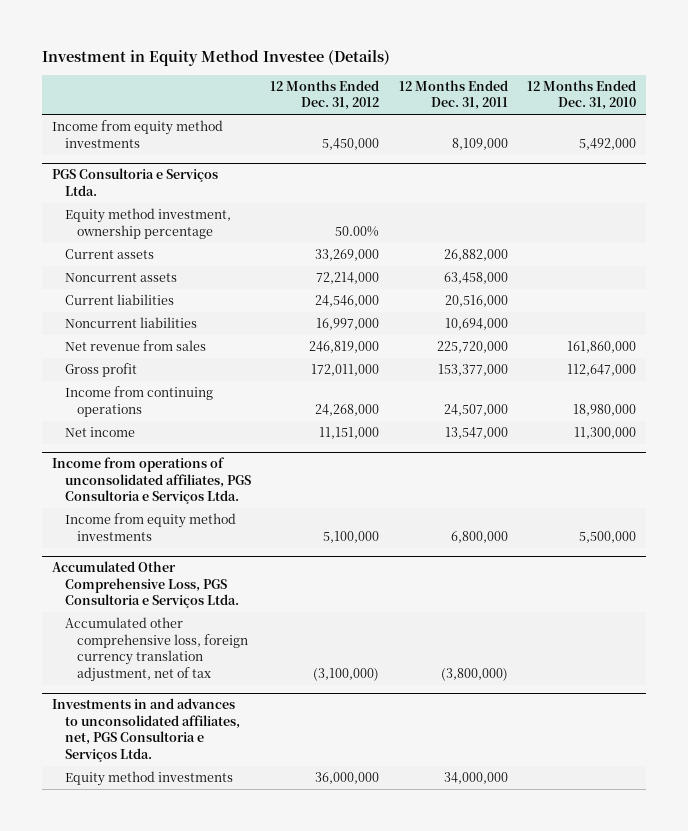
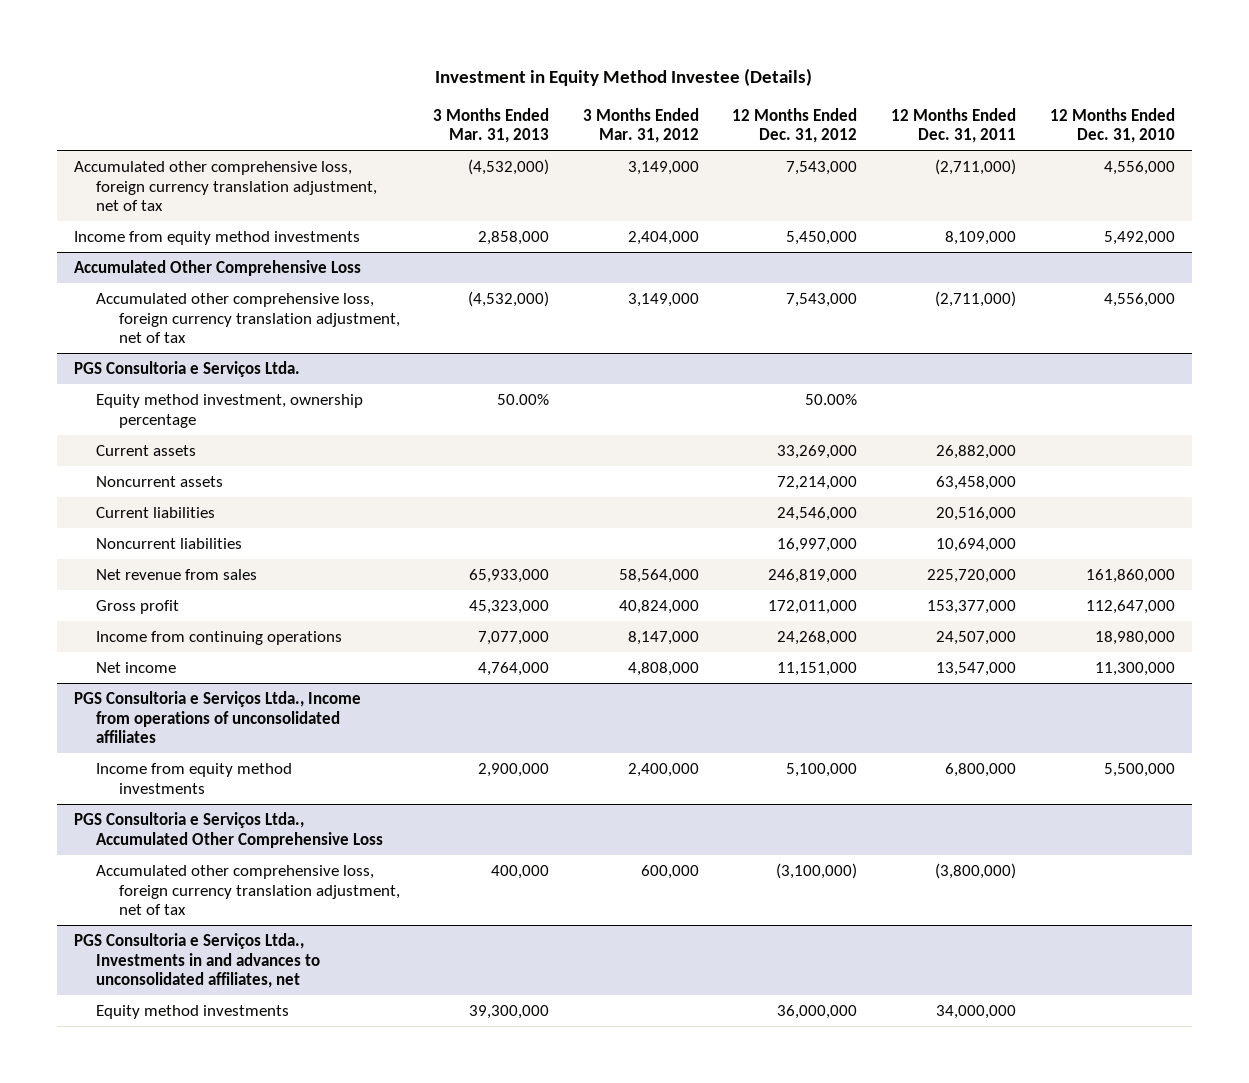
none -> [433,107,550,144] 3 Months Ended Mar. 31, 2013
none -> [582,107,699,144] 3 Months Ended Mar. 31, 2012
none -> [74,160,378,212] Accumulated other comprehensive loss, foreign currency translation adjustment, net of tax
none -> [74,259,362,276] Accumulated Other Comprehensive Loss
none -> [96,292,400,344] Accumulated other comprehensive loss, foreign currency translation adjustment, net of tax
[51,457,251,505] Income from operations of unconsolidated affiliates, PGS Consultoria e Serviços Ltda. -> [74,690,362,744] PGS Consultoria e Serviços Ltda., Income from operations of unconsolidated affiliates
[51,561,239,609] Accumulated Other Comprehensive Loss, PGS Consultoria e Serviços Ltda. -> [74,811,384,848] PGS Consultoria e Serviços Ltda., Accumulated Other Comprehensive Loss
[51,698,240,762] Investments in and advances to unconsolidated affiliates, net, PGS Consultoria e Serviços Ltda. -> [74,932,321,989] PGS Consultoria e Serviços Ltda., Investments in and advances to unconsolidated affiliates, net

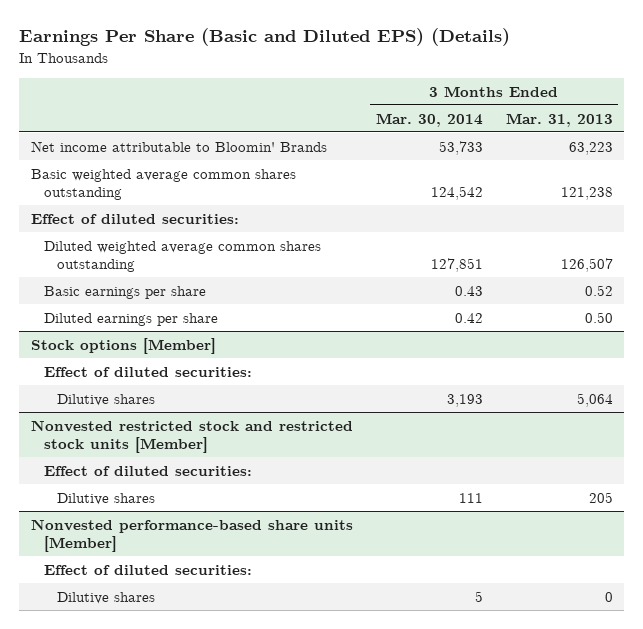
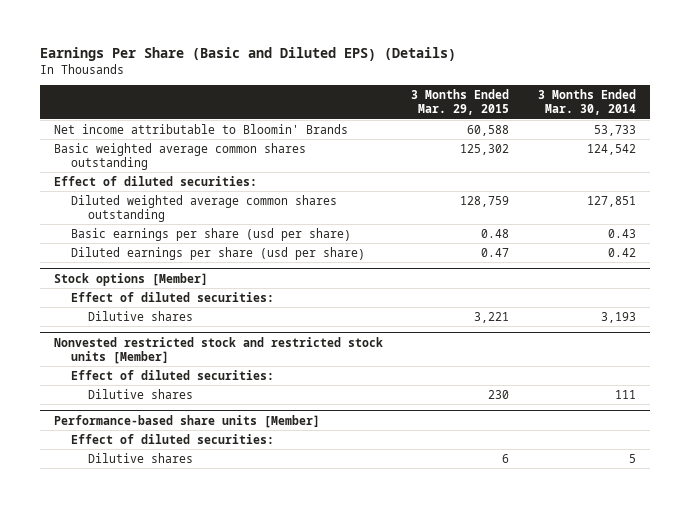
[505,112,613,127] Mar. 31, 2013 -> none
none -> [411,89,510,116] 3 Months Ended Mar. 29, 2015
[43,285,206,299] Basic earnings per share -> [70,227,351,241] Basic earnings per share (usd per share)
[43,312,218,326] Diluted earnings per share -> [70,246,365,260] Diluted earnings per share (usd per share)
[30,518,353,553] Nonvested performance-based share units [Member] -> [53,414,320,428] Performance-based share units [Member]

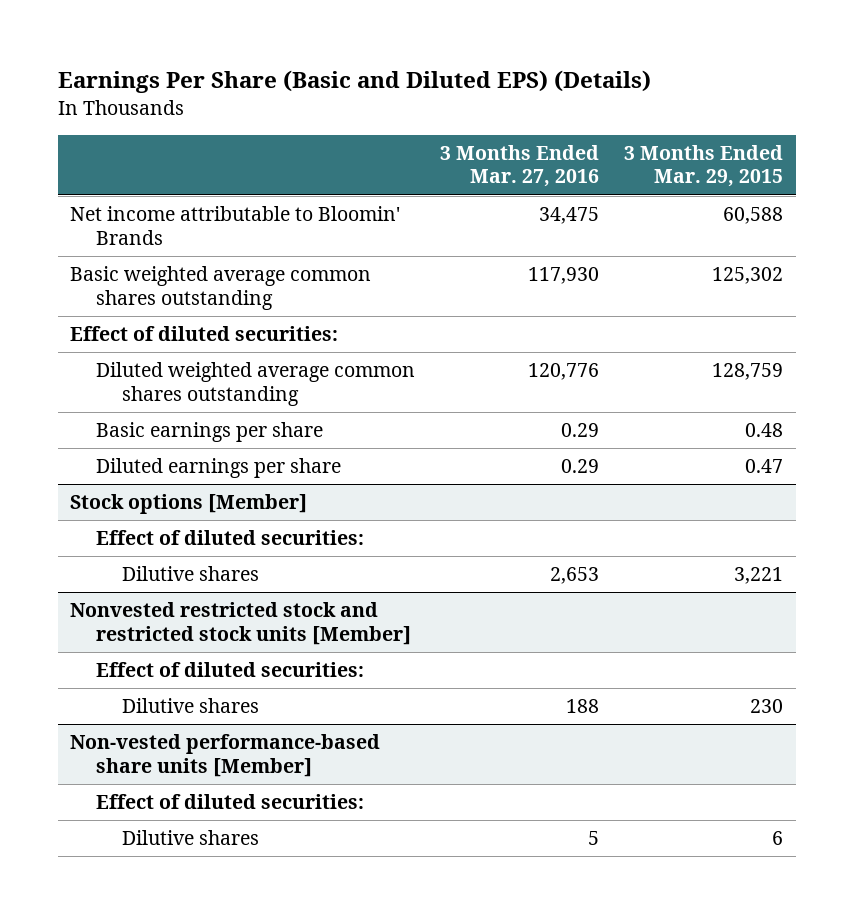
[537,89,636,116] 3 Months Ended Mar. 30, 2014 -> none
none -> [440,144,600,188] 3 Months Ended Mar. 27, 2016
[70,227,351,241] Basic earnings per share (usd per share) -> [95,422,323,443] Basic earnings per share
[70,246,365,260] Diluted earnings per share (usd per share) -> [95,458,341,479] Diluted earnings per share
[53,414,320,428] Performance-based share units [Member] -> [70,734,381,777] Non-vested performance-based share units [Member]

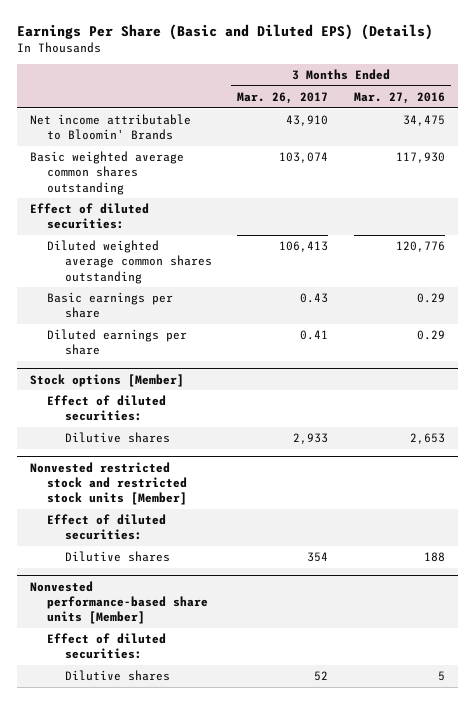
[624,144,784,188] 3 Months Ended Mar. 29, 2015 -> none
none -> [237,91,329,104] Mar. 26, 2017
[70,734,381,777] Non-vested performance-based share units [Member] -> [29,580,209,625] Nonvested performance-based share units [Member]

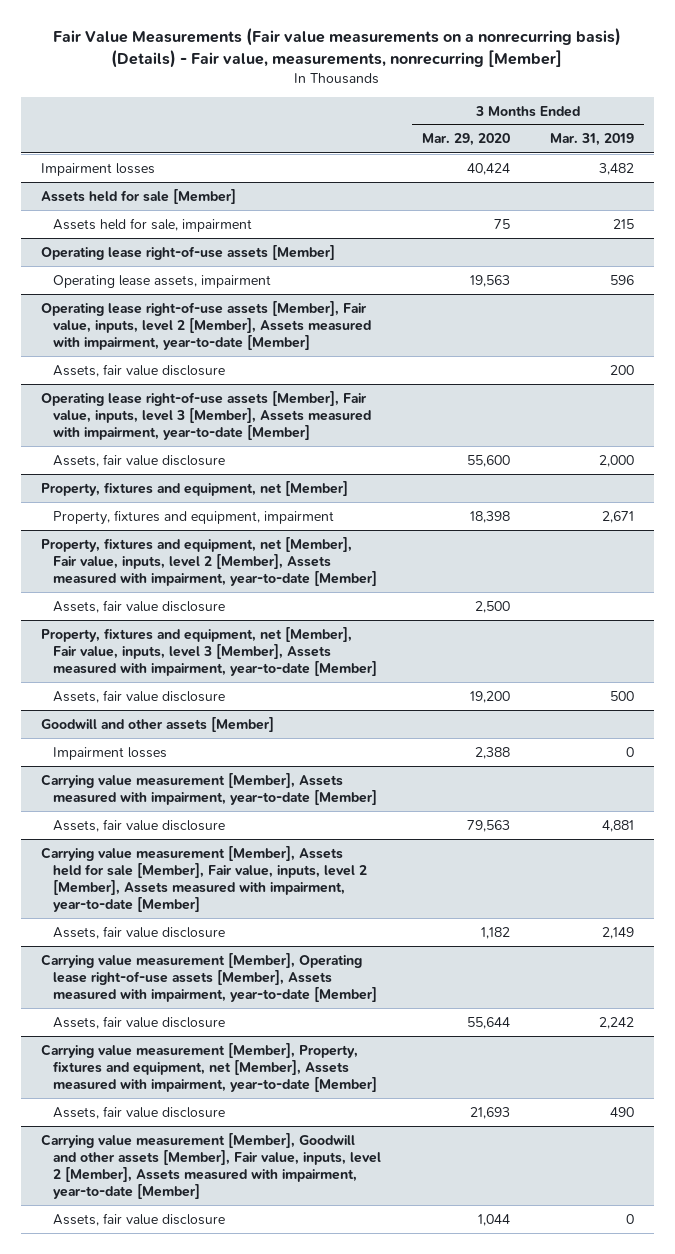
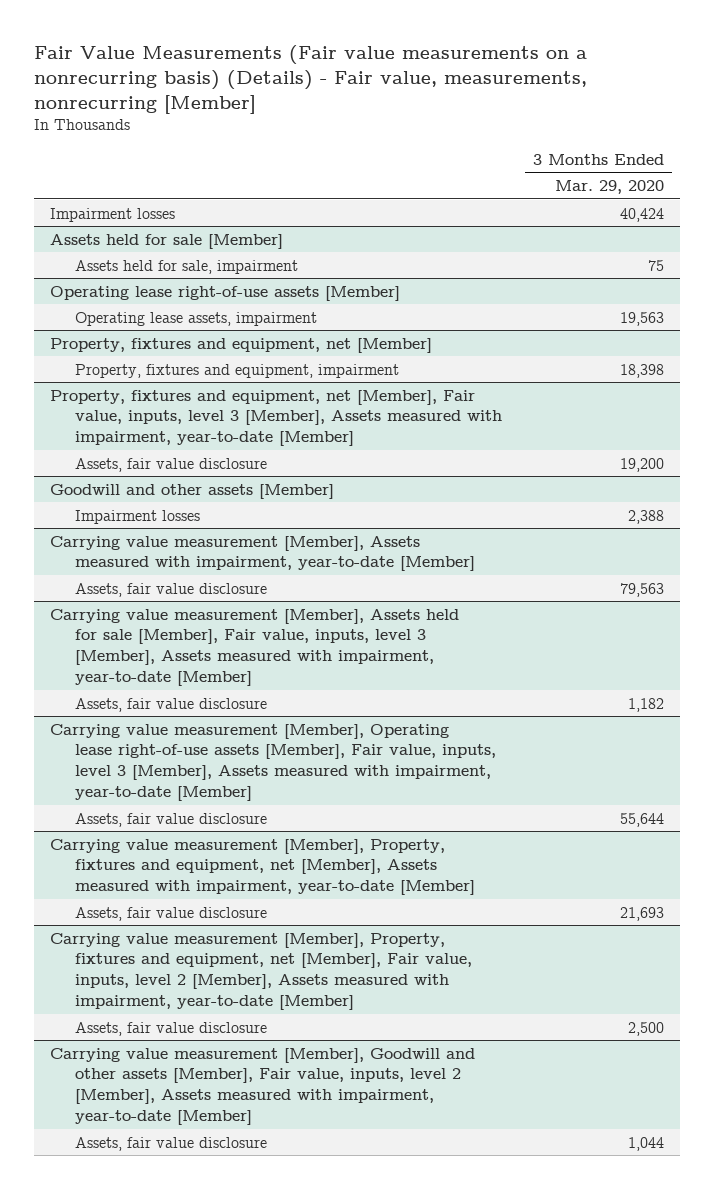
[550,133,635,147] Mar. 31, 2019 -> none
[40,300,372,350] Operating lease right-of-use assets [Member], Fair value, inputs, level 2 [Member], Assets measured with impairment, year-to-date [Member] -> none
[53,363,226,377] Assets, fair value disclosure -> none
[40,390,372,440] Operating lease right-of-use assets [Member], Fair value, inputs, level 3 [Member], Assets measured with impairment, year-to-date [Member] -> none
[53,453,226,467] Assets, fair value disclosure -> none
[40,536,378,586] Property, fixtures and equipment, net [Member], Fair value, inputs, level 2 [Member], Assets measured with impairment, year-to-date [Member] -> none
[53,599,226,613] Assets, fair value disclosure -> none
[40,845,368,912] Carrying value measurement [Member], Assets held for sale [Member], Fair value, inputs, level 2 [Member], Assets measured with impairment, year-to-date [Member] -> [49,608,459,687] Carrying value measurement [Member], Assets held for sale [Member], Fair value, inputs, level 3 [Member], Assets measured with impairment, year-to-date [Member]
[40,952,378,1002] Carrying value measurement [Member], Operating lease right-of-use assets [Member], Assets measured with impairment, year-to-date [Member] -> [49,723,496,802] Carrying value measurement [Member], Operating lease right-of-use assets [Member], Fair value, inputs, level 3 [Member], Assets measured with impairment, year-to-date [Member]
none -> [49,932,472,1011] Carrying value measurement [Member], Property, fixtures and equipment, net [Member], Fair value, inputs, level 2 [Member], Assets measured with impairment, year-to-date [Member]
none -> [74,1021,267,1036] Assets, fair value disclosure

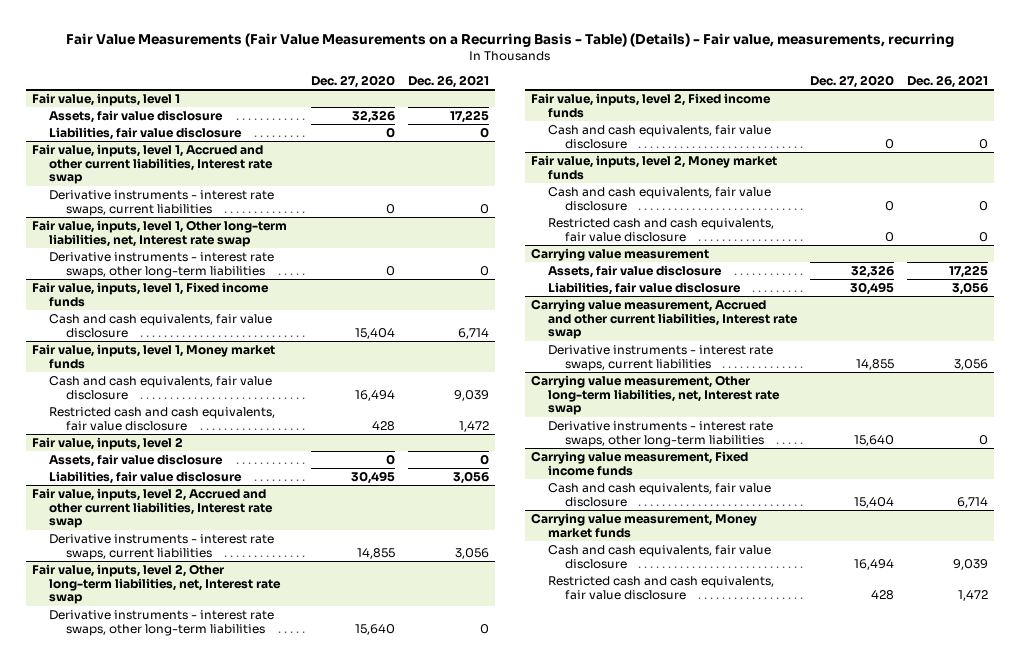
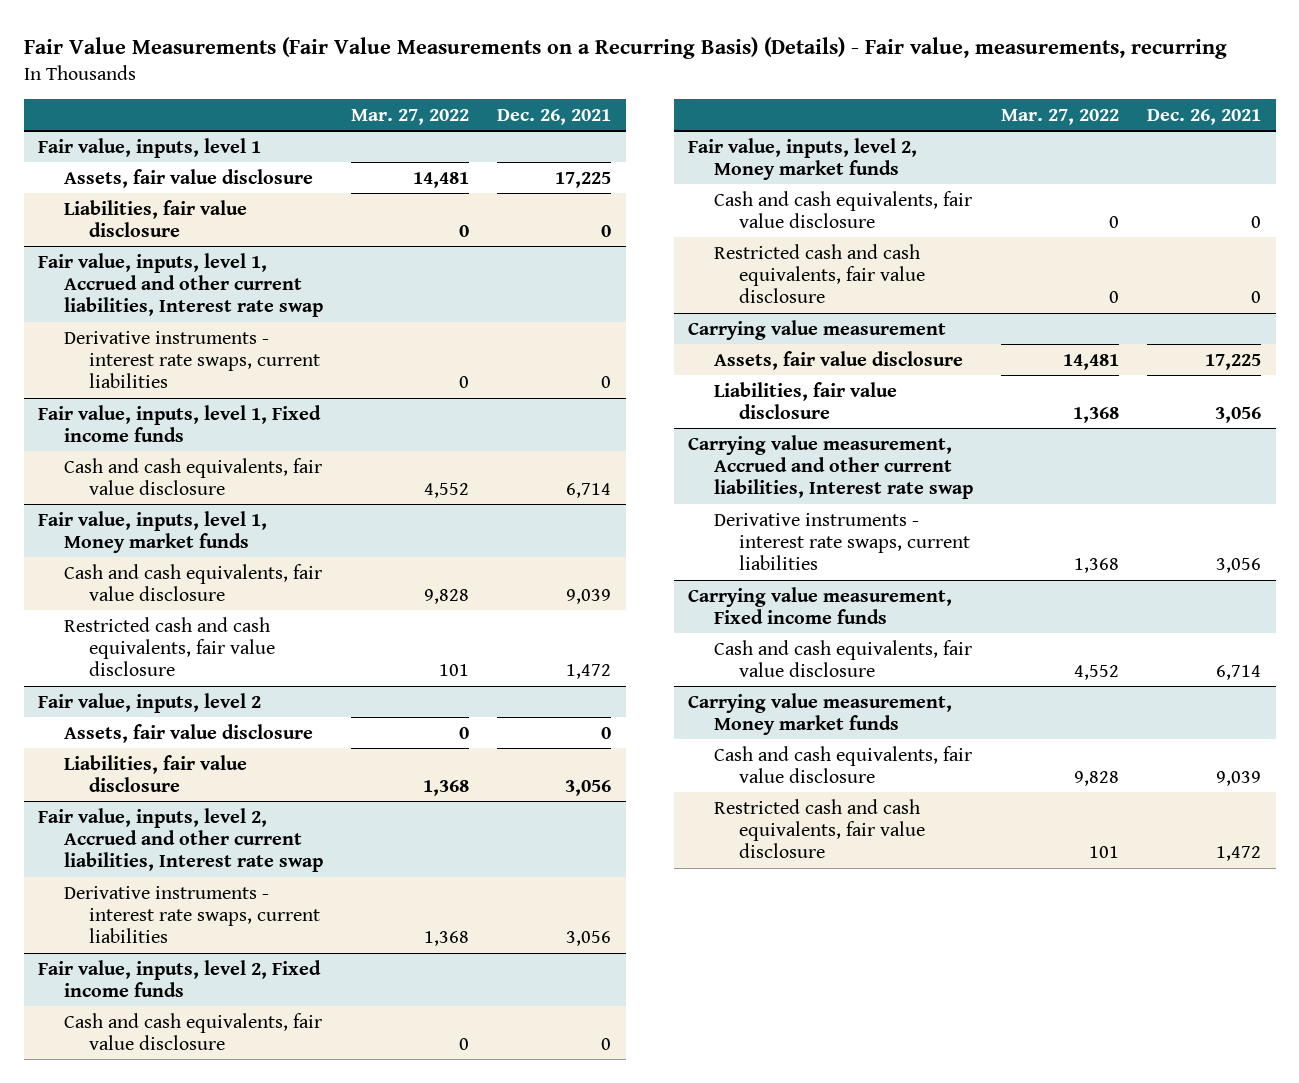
[66,33,955,48] Fair Value Measurements (Fair Value Measurements on a Recurring Basis - Table) (Details) - Fair value, measurements, recurring -> [23,36,1227,59] Fair Value Measurements (Fair Value Measurements on a Recurring Basis) (Details) - Fair value, measurements, recurring
[311,74,396,88] Dec. 27, 2020 -> none
none -> [350,108,469,125] Mar. 27, 2022
[32,219,288,247] Fair value, inputs, level 1, Other long-term liabilities, net, Interest rate swap -> none
[49,251,275,278] Derivative instruments - interest rate swaps, other long-term liabilities -> none
[32,563,282,605] Fair value, inputs, level 2, Other long-term liabilities, net, Interest rate swap -> none
[49,609,275,636] Derivative instruments - interest rate swaps, other long-term liabilities -> none
[531,374,780,416] Carrying value measurement, Other long-term liabilities, net, Interest rate swap -> none
[547,420,773,447] Derivative instruments - interest rate swaps, other long-term liabilities -> none

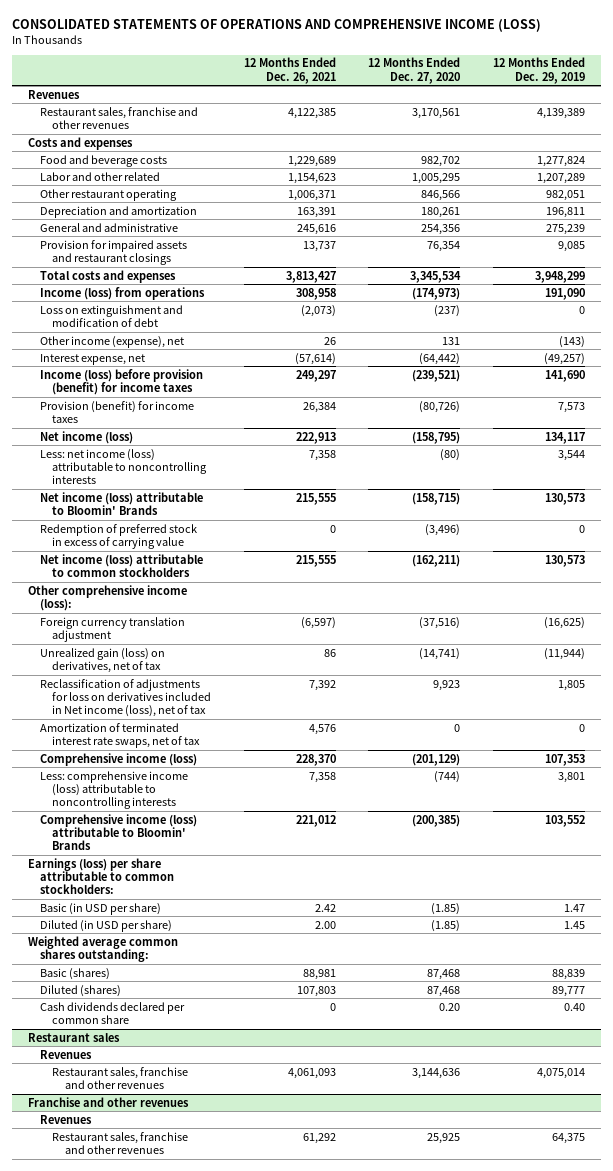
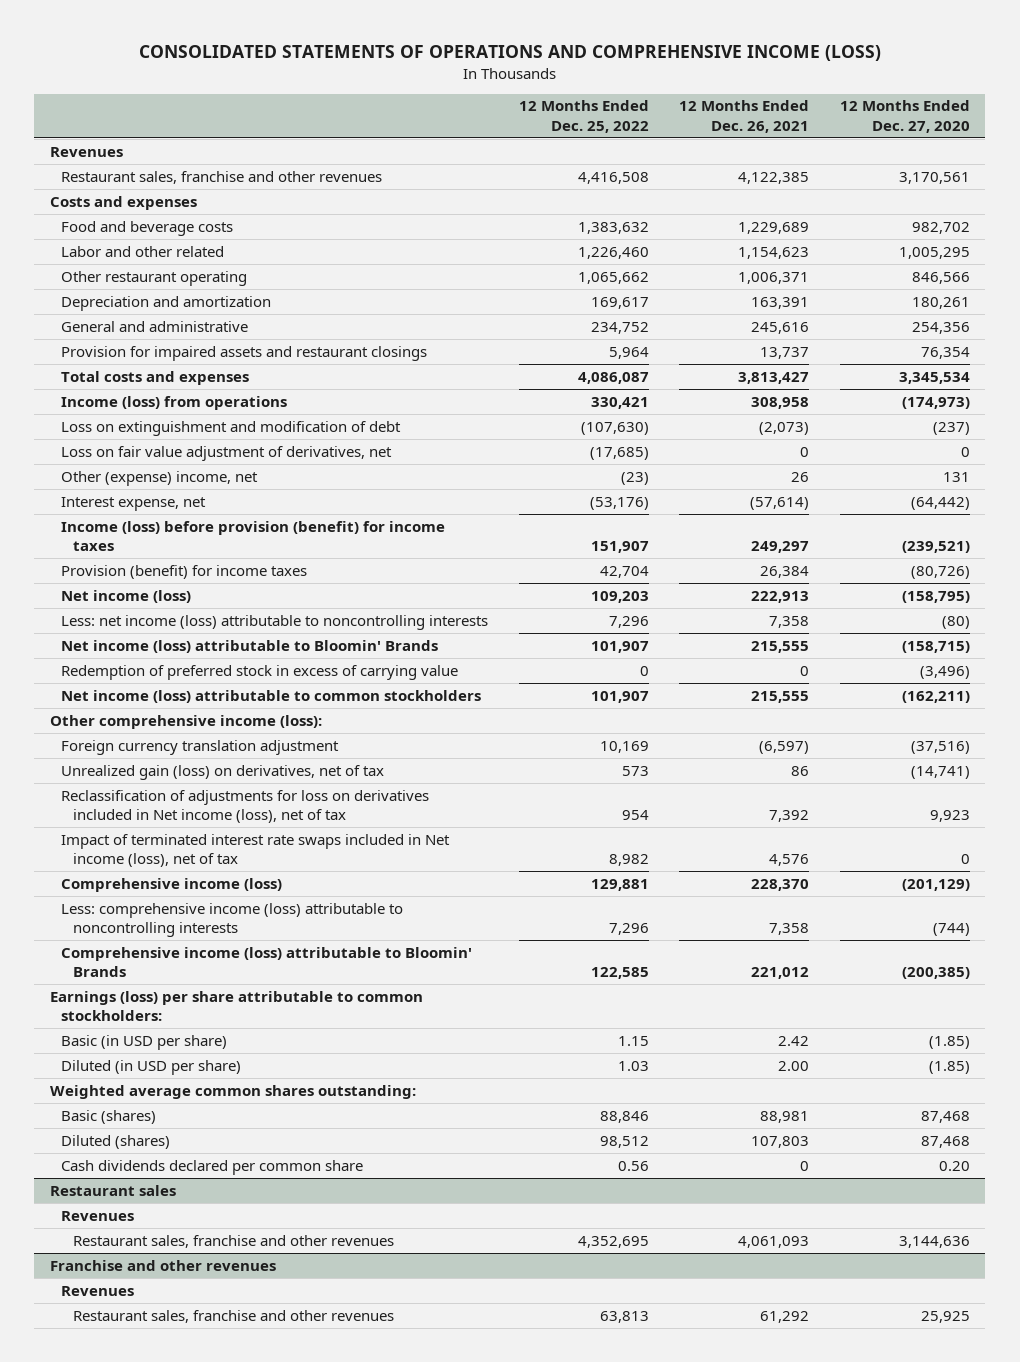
[492,57,585,84] 12 Months Ended Dec. 29, 2019 -> none
none -> [518,100,649,134] 12 Months Ended Dec. 25, 2022
none -> [61,445,393,461] Loss on fair value adjustment of derivatives, net
[40,335,185,348] Other income (expense), net -> [61,470,259,486] Other (expense) income, net
[40,722,201,749] Amortization of terminated interest rate swaps, net of tax -> [61,833,451,868] Impact of terminated interest rate swaps included in Net income (loss), net of tax

